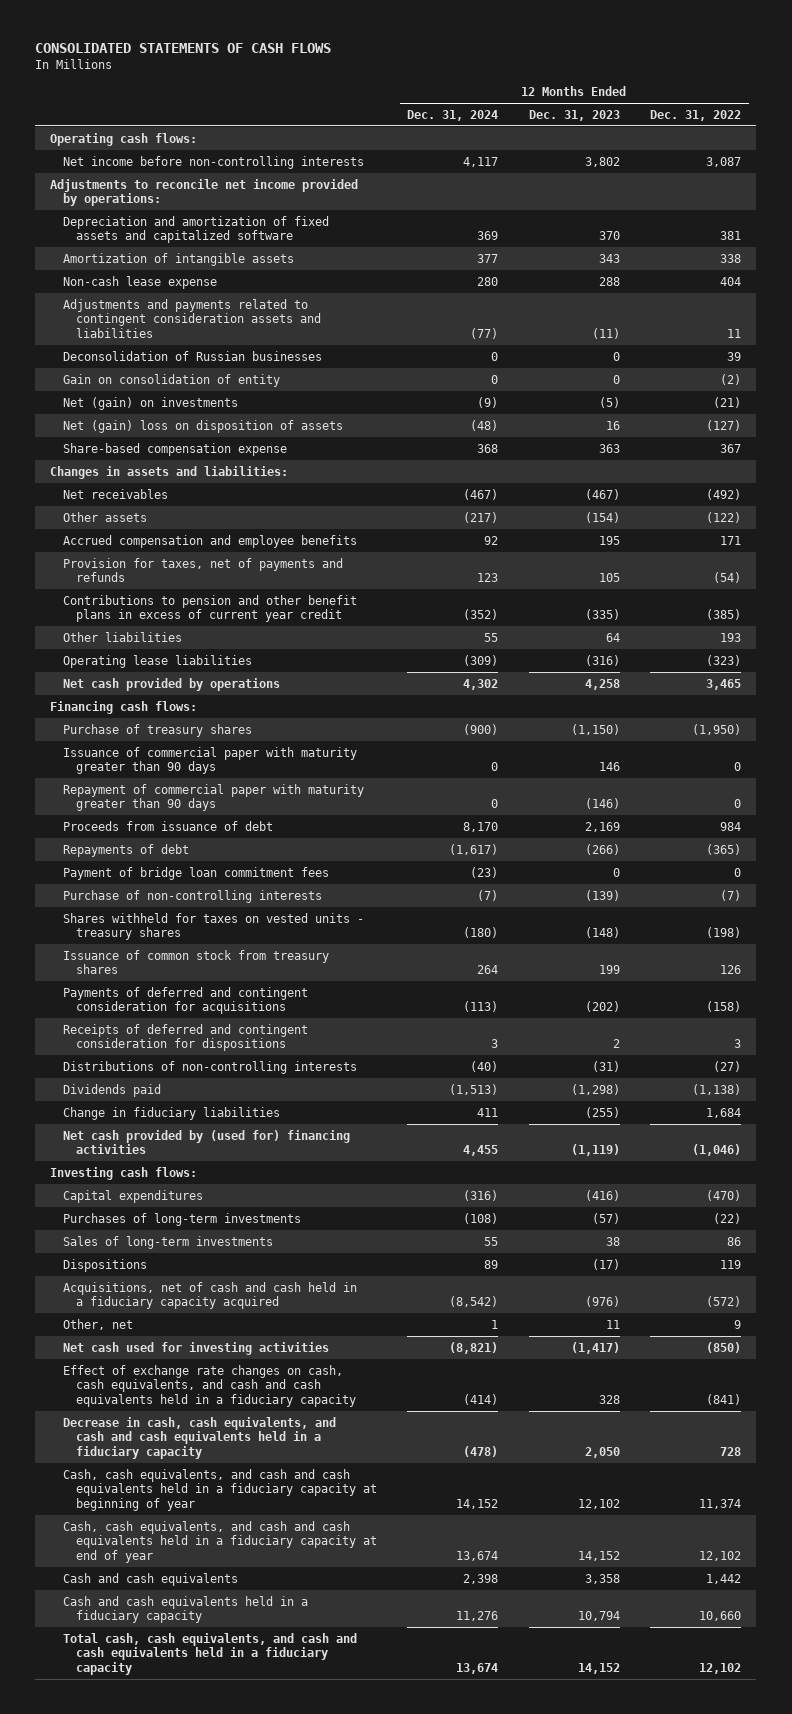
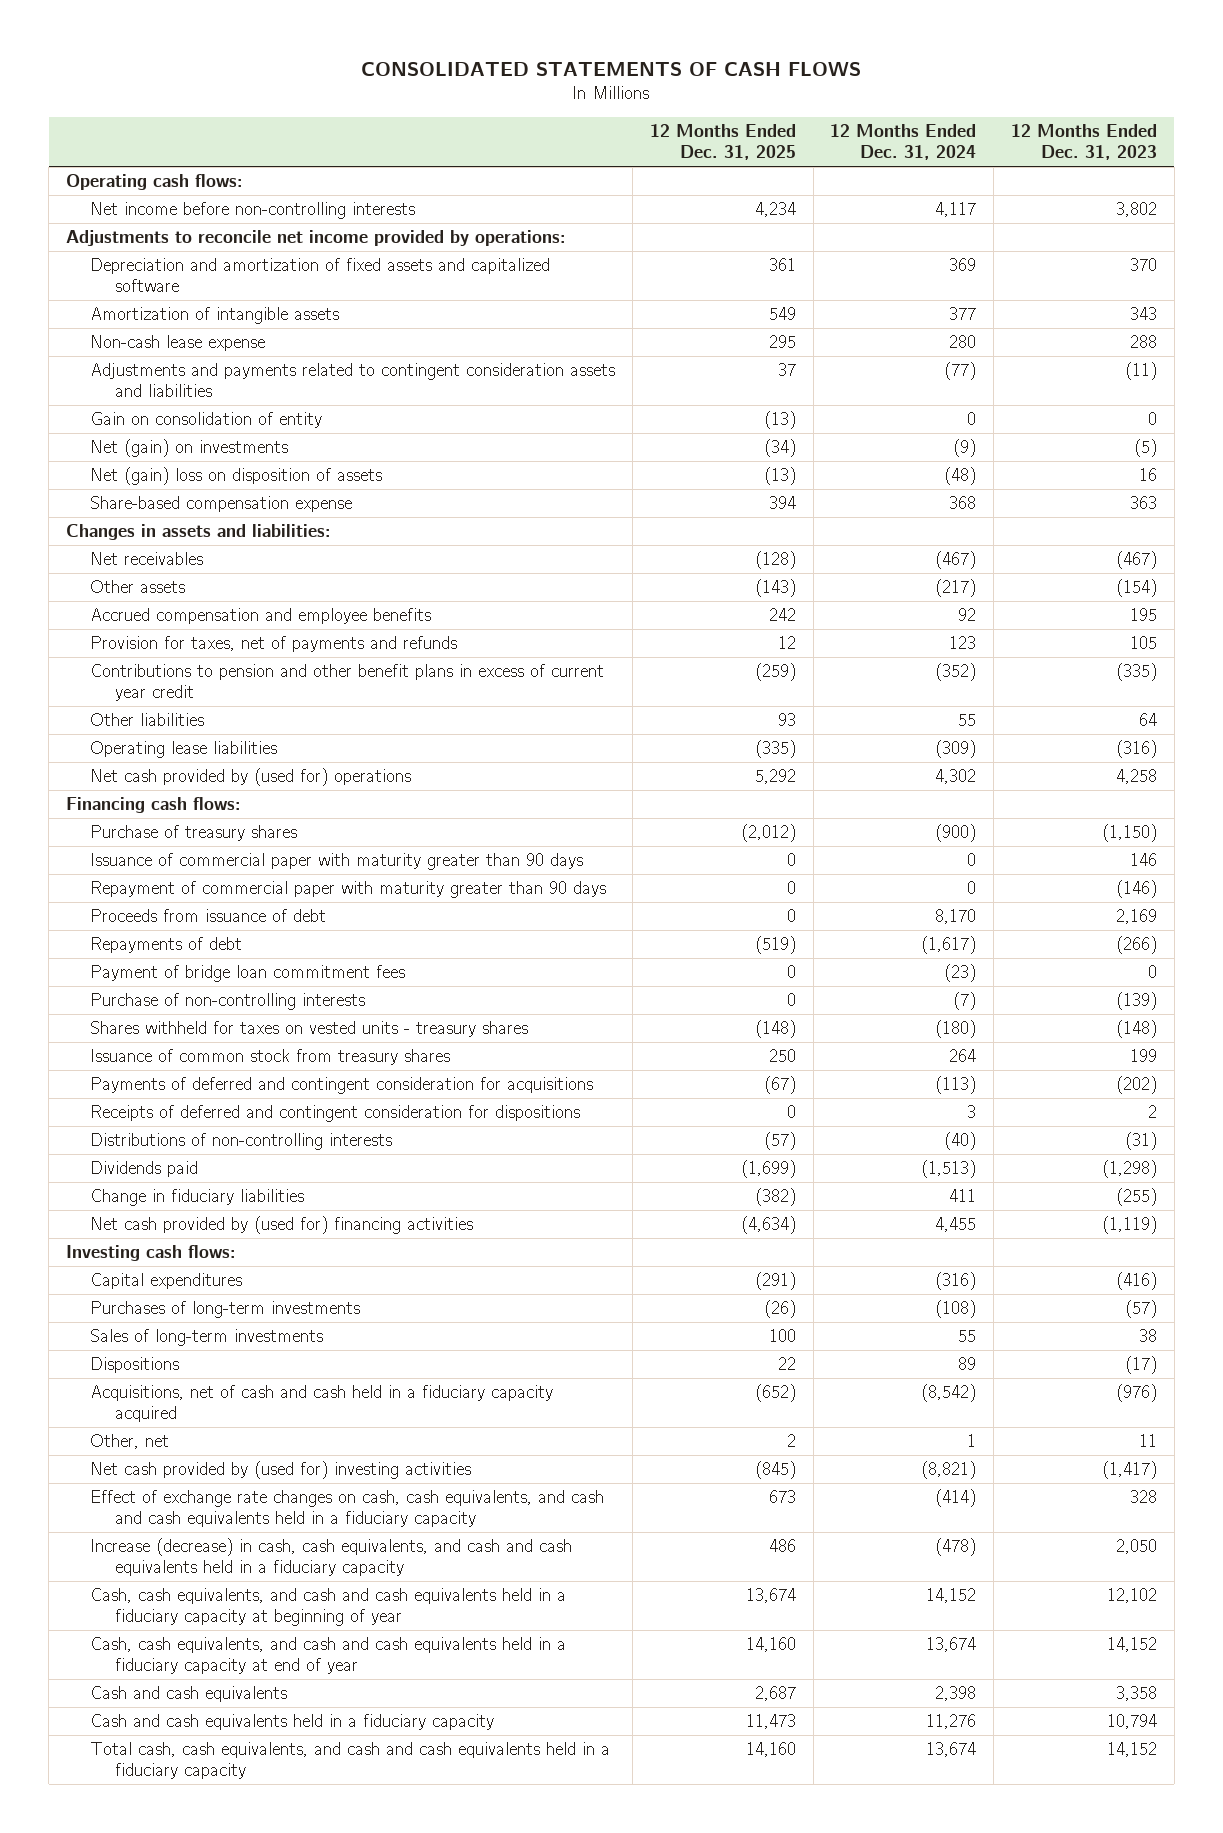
[650,109,742,121] Dec. 31, 2022 -> none
none -> [649,123,796,161] 12 Months Ended Dec. 31, 2025
[63,350,323,361] Deconsolidation of Russian businesses -> none
[63,677,281,691] Net cash provided by operations -> [90,768,412,787] Net cash provided by (used for) operations
[63,1341,330,1355] Net cash used for investing activities -> [90,1461,472,1480] Net cash provided by (used for) investing activities
[63,1416,337,1459] Decrease in cash, cash equivalents, and cash and cash equivalents held in a fiduciary capacity -> [90,1538,573,1577] Increase (decrease) in cash, cash equivalents, and cash and cash equivalents held in a fiduciary capacity

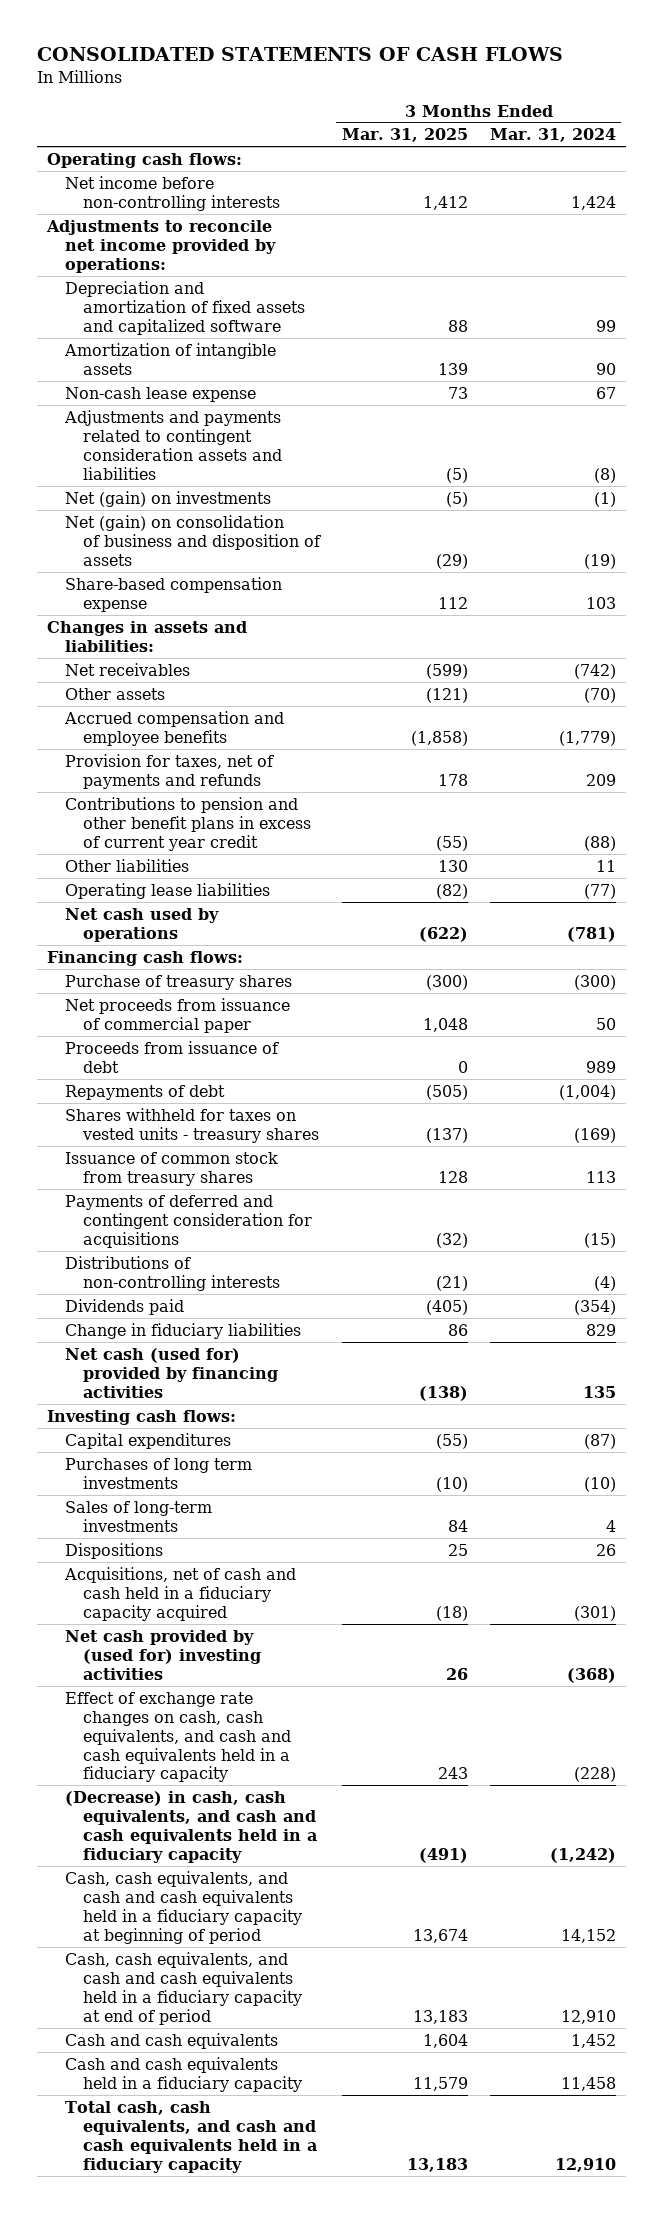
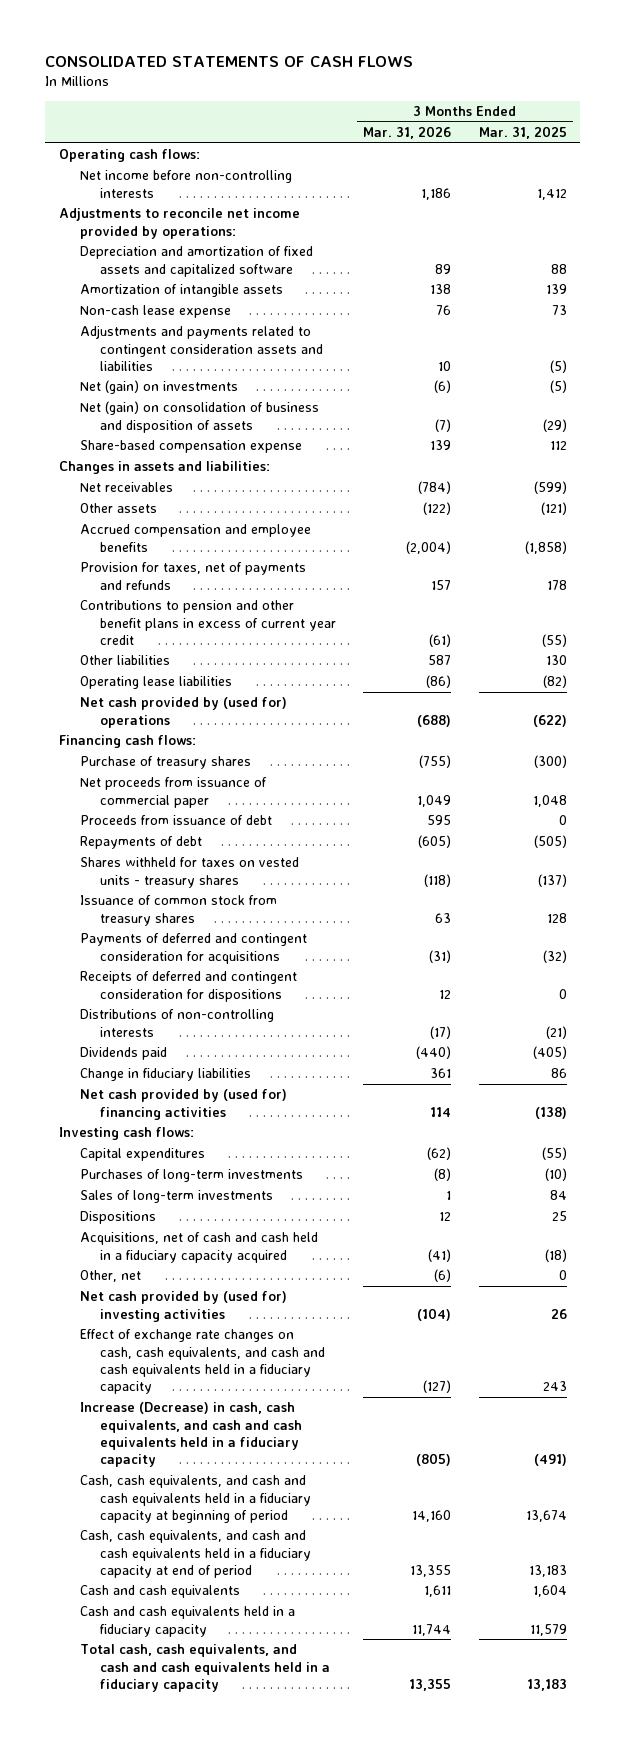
[489,128,616,143] Mar. 31, 2024 -> none
none -> [363,126,452,140] Mar. 31, 2026
[65,907,220,942] Net cash used by operations -> [79,697,287,728] Net cash provided by (used for) operations
none -> [79,971,297,1002] Receipts of deferred and contingent consideration for dispositions
[65,1347,279,1398] Net cash (used for) provided by financing activities -> [79,1089,287,1120] Net cash provided by (used for) financing activities
[65,1457,253,1489] Purchases of long term investments -> [79,1169,303,1183] Purchases of long-term investments
none -> [79,1270,141,1283] Other, net
[65,1790,318,1863] (Decrease) in cash, cash equivalents, and cash and cash equivalents held in a fiduciary capacity -> [79,1402,303,1467] Increase (Decrease) in cash, cash equivalents, and cash and cash equivalents held in a fiduciary capacity

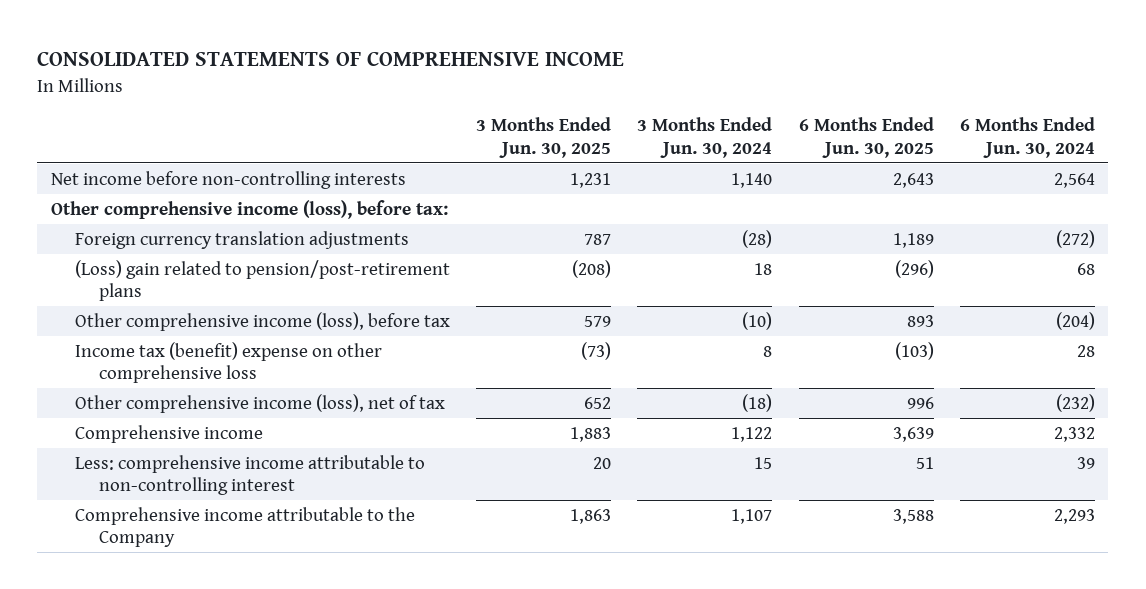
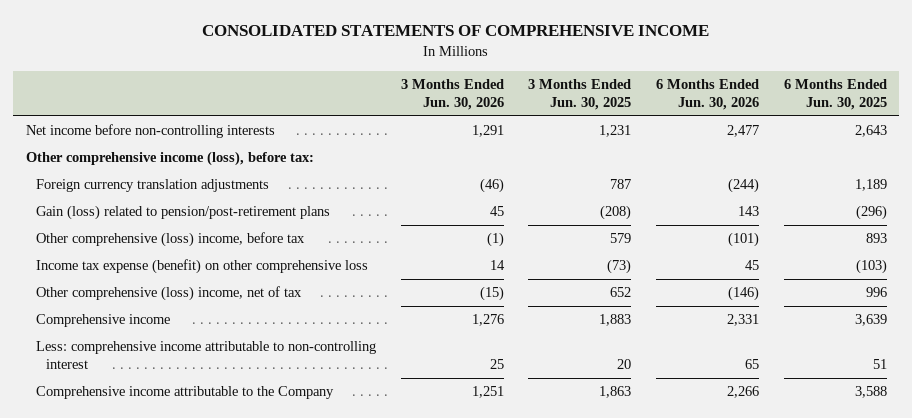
[637,116,773,158] 3 Months Ended Jun. 30, 2024 -> none
[960,116,1096,158] 6 Months Ended Jun. 30, 2024 -> none
none -> [400,79,504,111] 3 Months Ended Jun. 30, 2026
none -> [655,79,759,111] 6 Months Ended Jun. 30, 2026
[74,259,450,302] (Loss) gain related to pension/post-retirement plans -> [36,205,331,221] Gain (loss) related to pension/post-retirement plans
[74,311,450,331] Other comprehensive income (loss), before tax -> [36,232,306,248] Other comprehensive (loss) income, before tax
[74,341,382,384] Income tax (benefit) expense on other comprehensive loss -> [36,259,369,275] Income tax expense (benefit) on other comprehensive loss
[74,393,445,413] Other comprehensive income (loss), net of tax -> [36,286,303,302] Other comprehensive (loss) income, net of tax

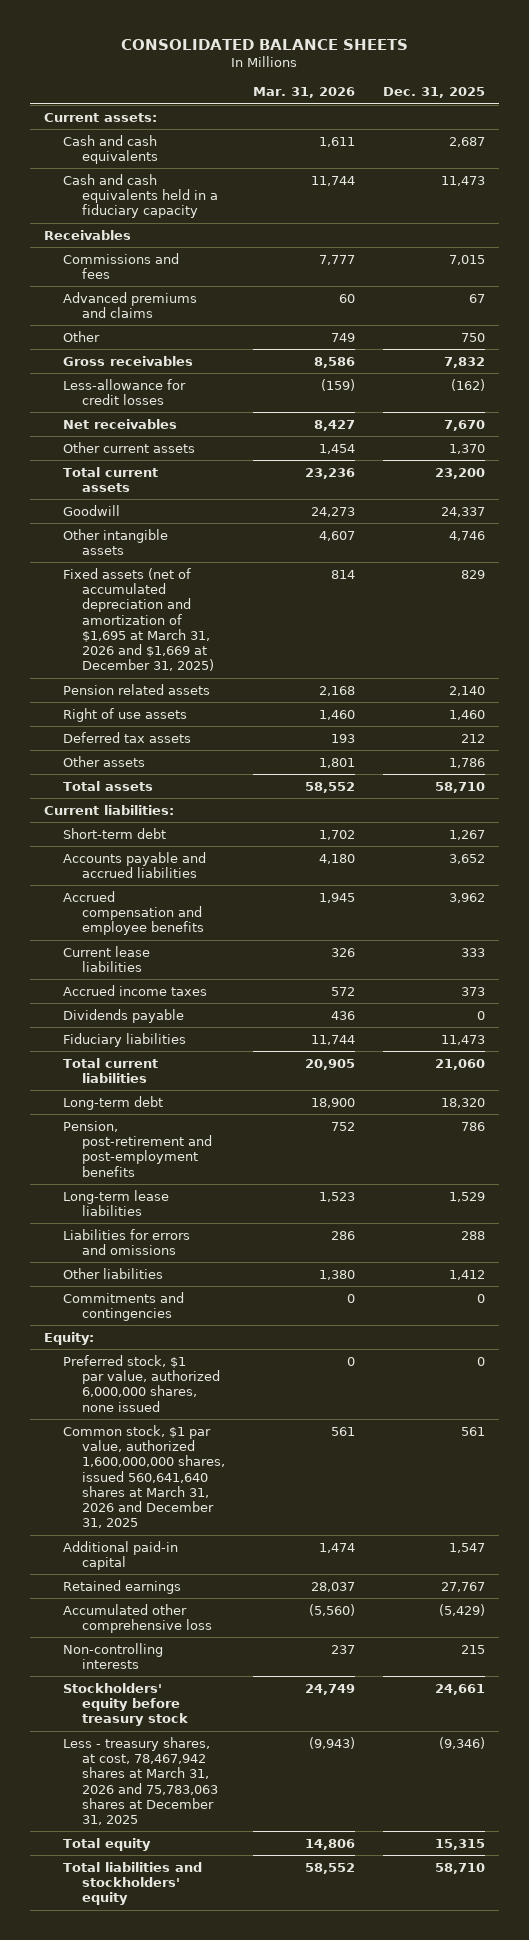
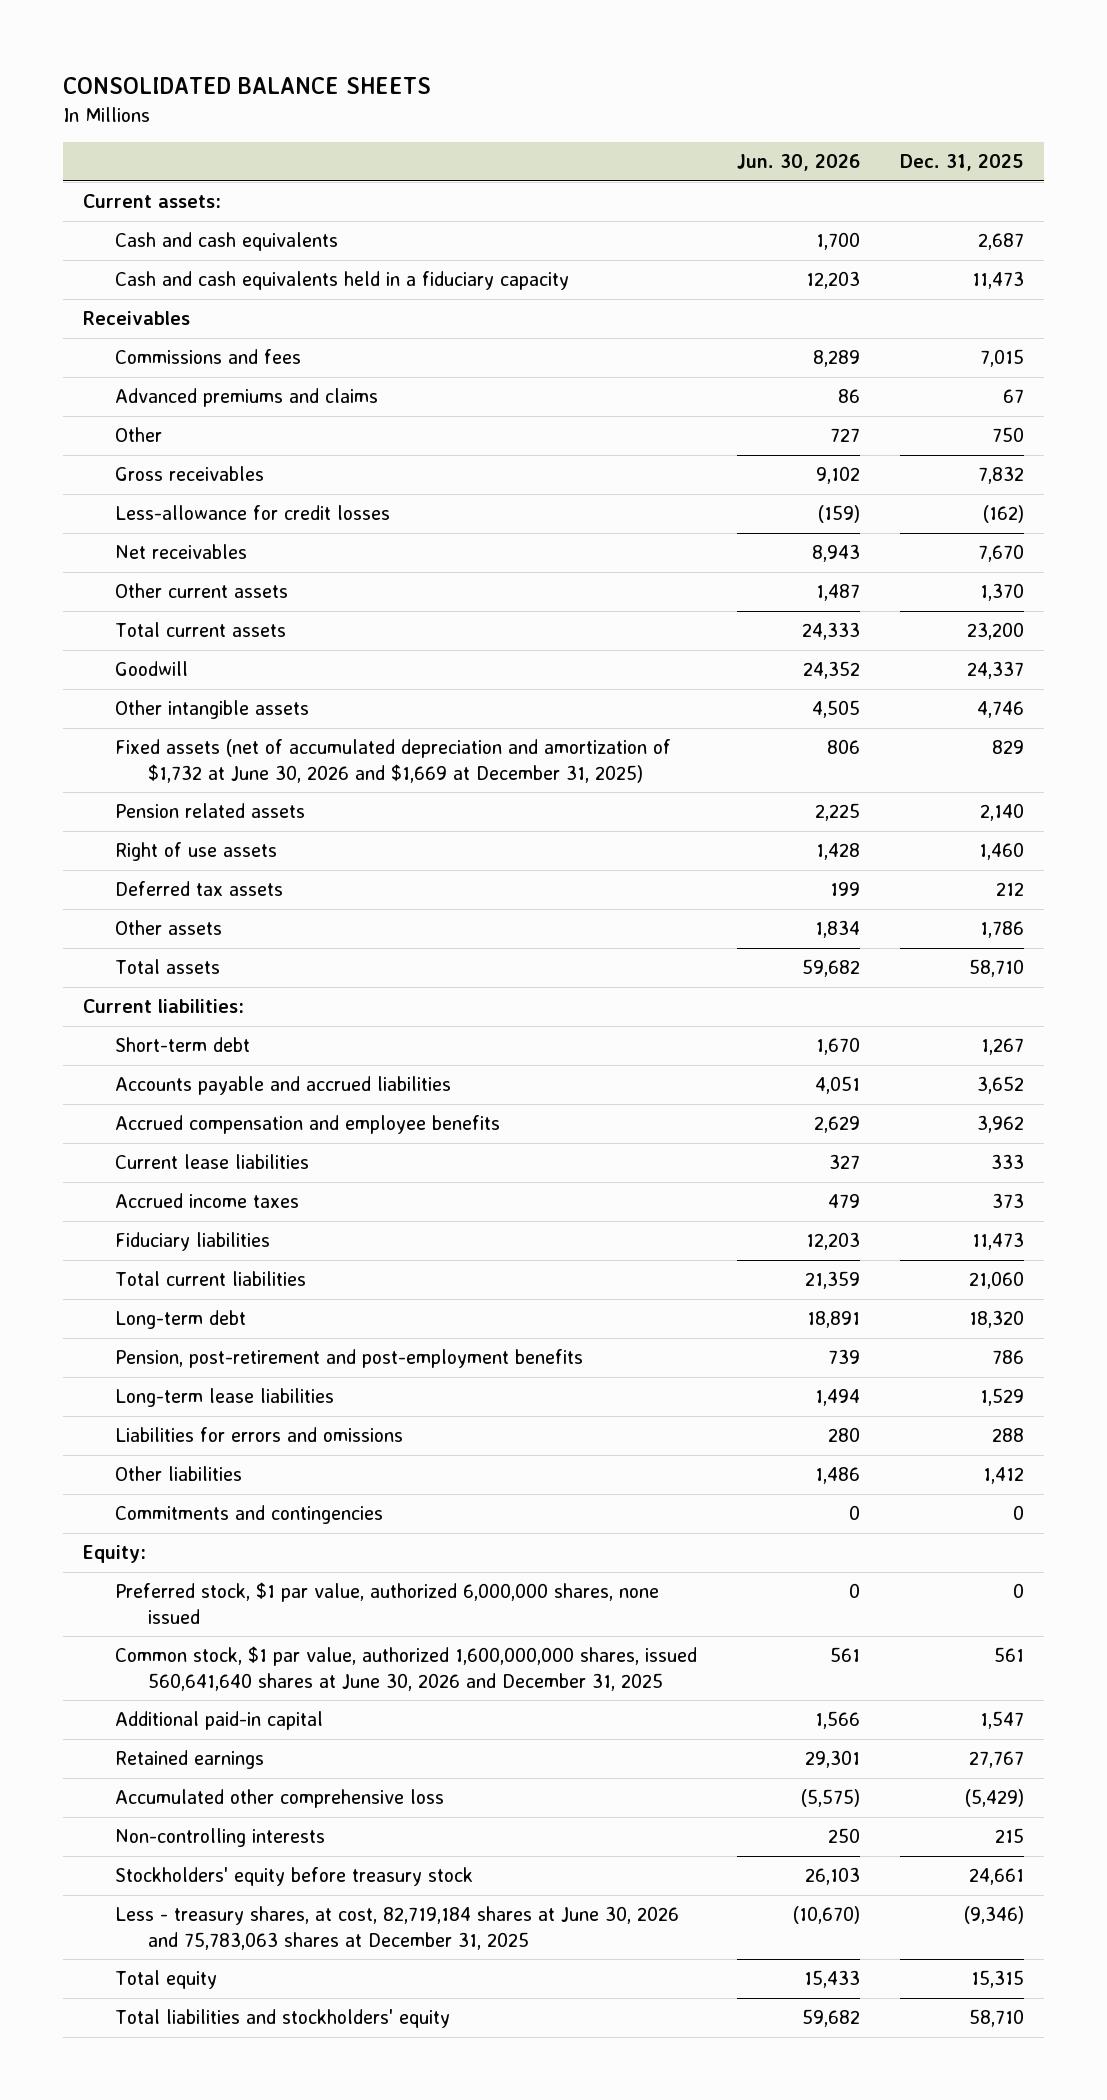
[253,87,356,99] Mar. 31, 2026 -> none
none -> [737,154,861,172] Jun. 30, 2026
[63,567,215,672] Fixed assets (net of accumulated depreciation and amortization of $1,695 at March 31, 2026 and $1,669 at December 31, 2025) -> [115,739,672,783] Fixed assets (net of accumulated depreciation and amortization of $1,732 at June 30, 2026 and $1,669 at December 31, 2025)
[63,1008,185,1023] Dividends payable -> none
[63,1424,226,1529] Common stock, $1 par value, authorized 1,600,000,000 shares, issued 560,641,640 shares at March 31, 2026 and December 31, 2025 -> [115,1646,698,1691] Common stock, $1 par value, authorized 1,600,000,000 shares, issued 560,641,640 shares at June 30, 2026 and December 31, 2025
[63,1736,219,1826] Less - treasury shares, at cost, 78,467,942 shares at March 31, 2026 and 75,783,063 shares at December 31, 2025 -> [115,1906,680,1950] Less - treasury shares, at cost, 82,719,184 shares at June 30, 2026 and 75,783,063 shares at December 31, 2025

